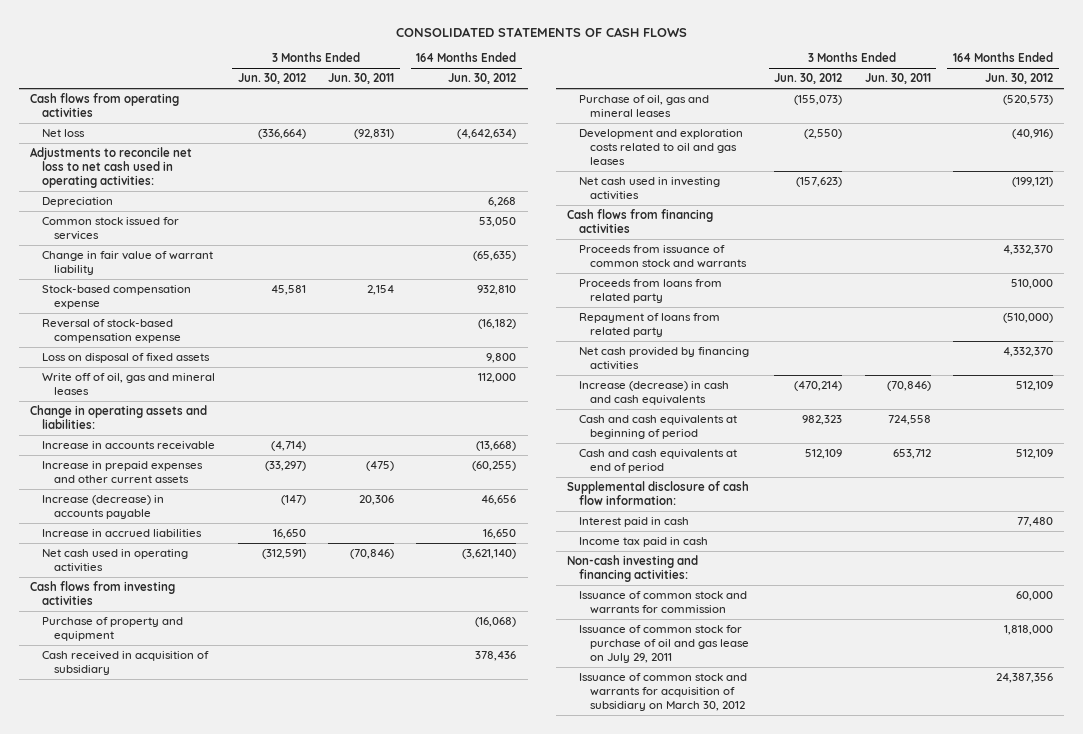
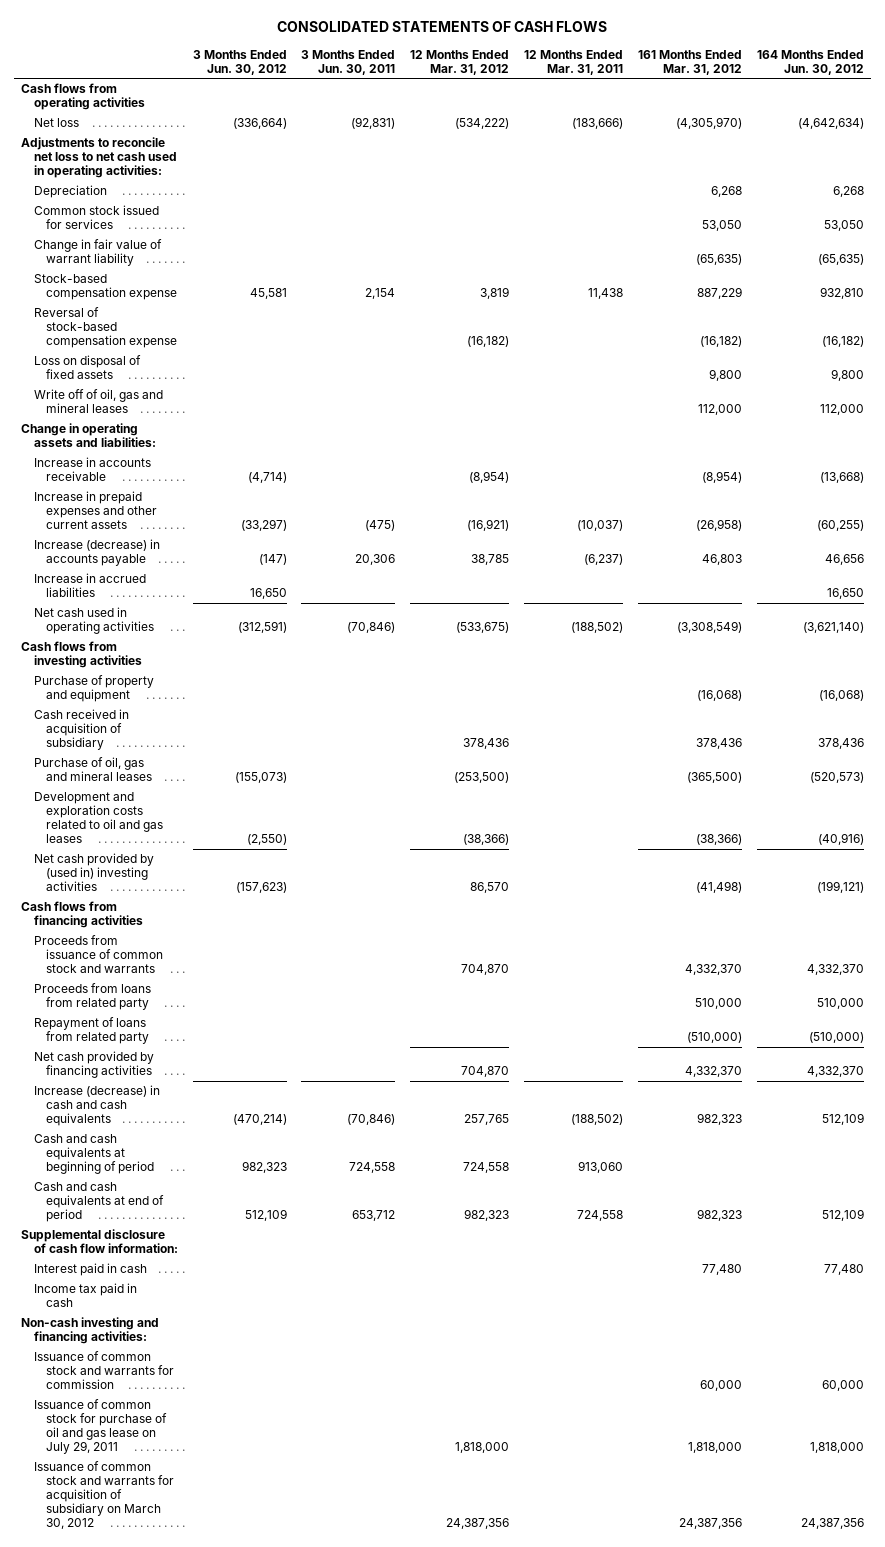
none -> [410,49,510,75] 12 Months Ended Mar. 31, 2012
none -> [524,49,624,75] 12 Months Ended Mar. 31, 2011
none -> [637,49,742,75] 161 Months Ended Mar. 31, 2012
[578,177,720,200] Net cash used in investing activities -> [33,853,154,892] Net cash provided by (used in) investing activities

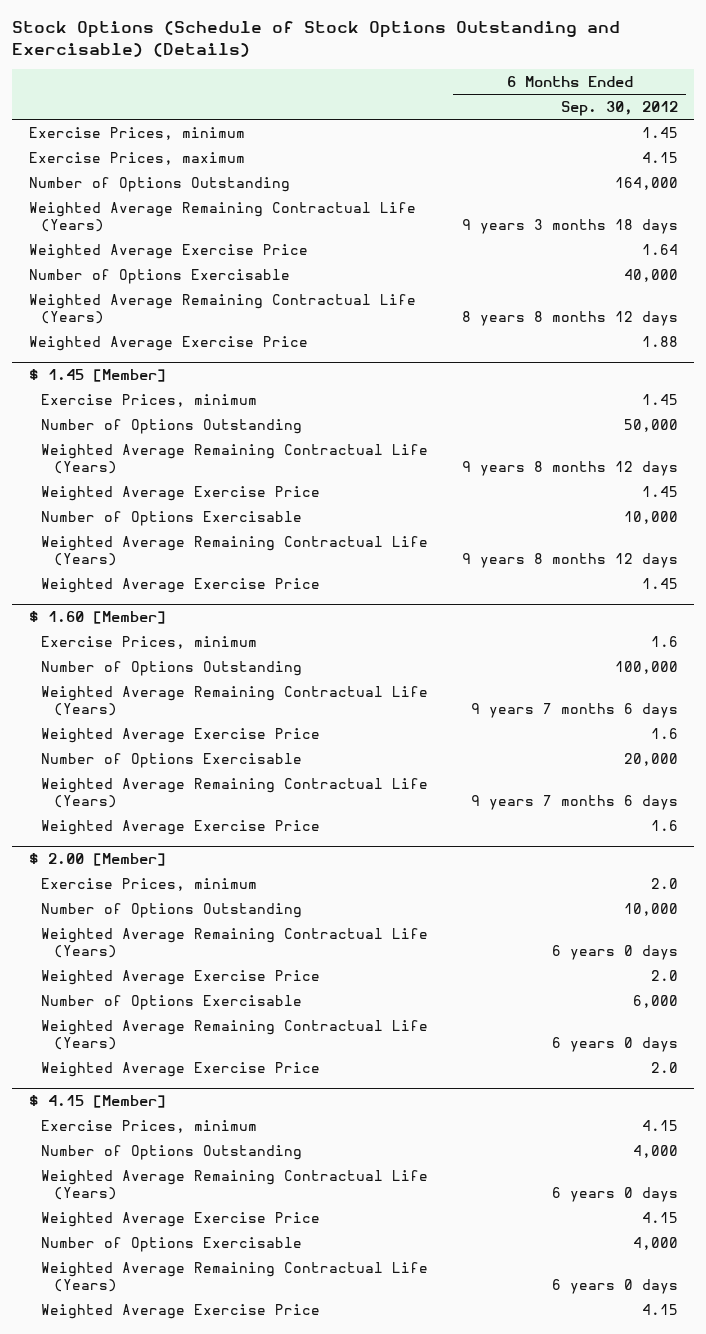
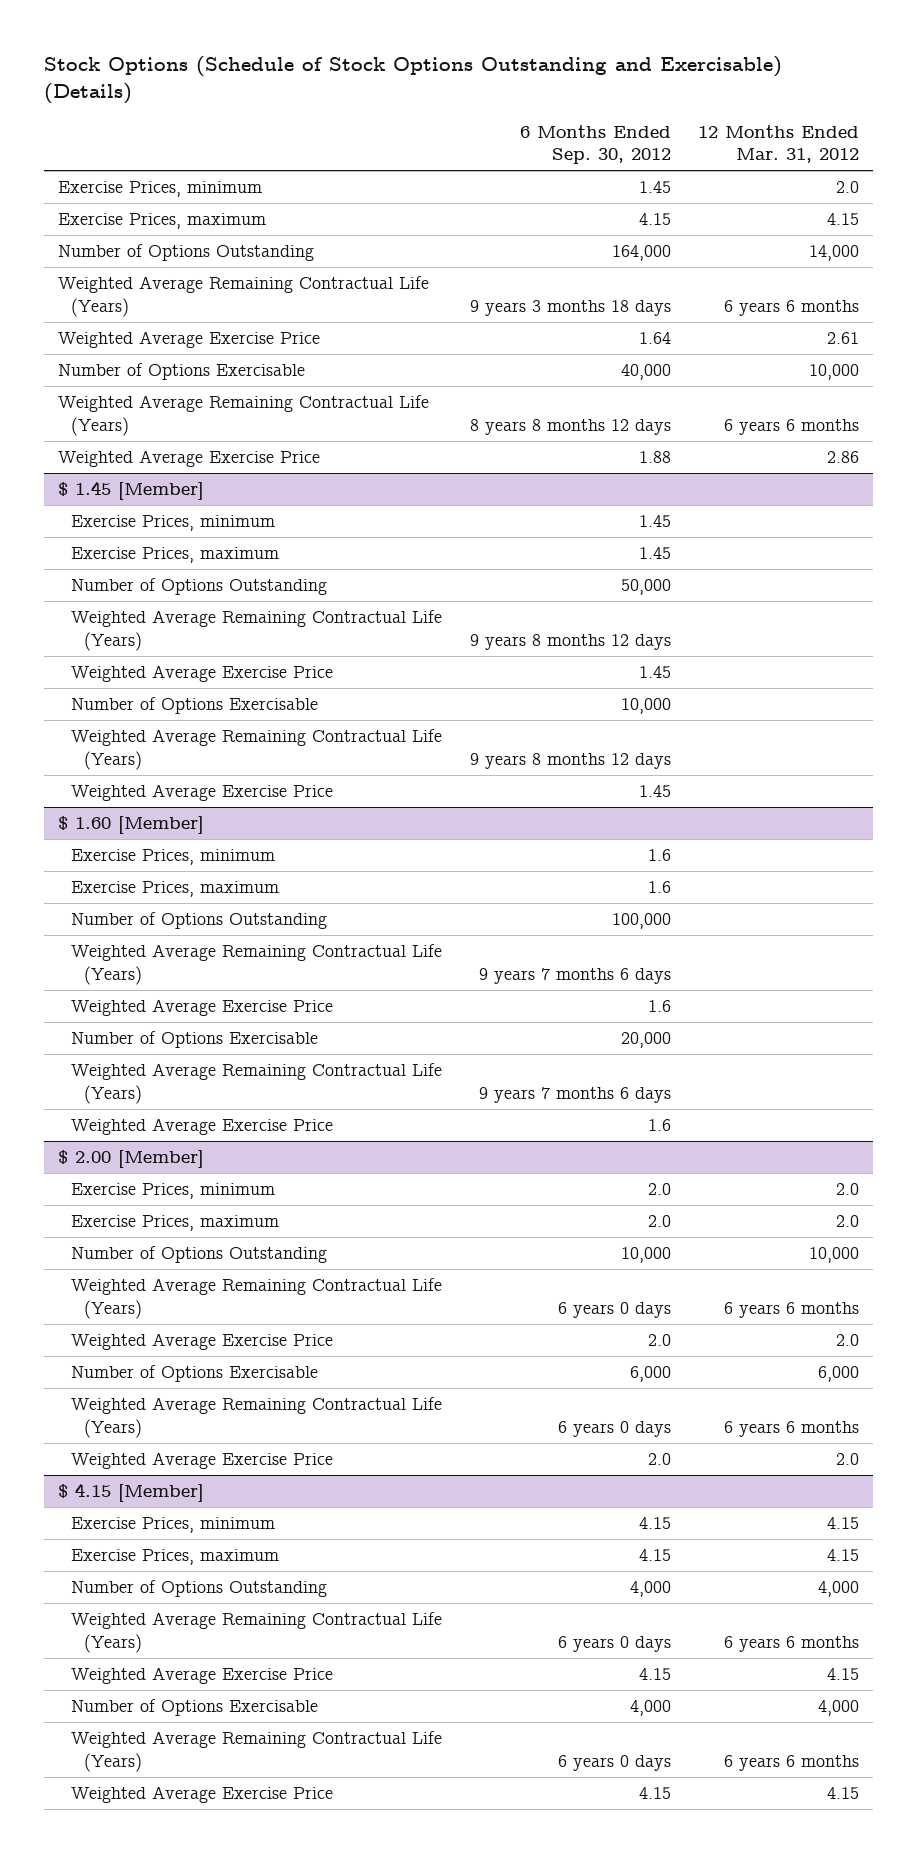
none -> [698,124,860,164] 12 Months Ended Mar. 31, 2012
none -> [71,547,280,564] Exercise Prices, maximum
none -> [71,881,280,898] Exercise Prices, maximum
none -> [71,1215,280,1232] Exercise Prices, maximum
none -> [71,1549,280,1566] Exercise Prices, maximum

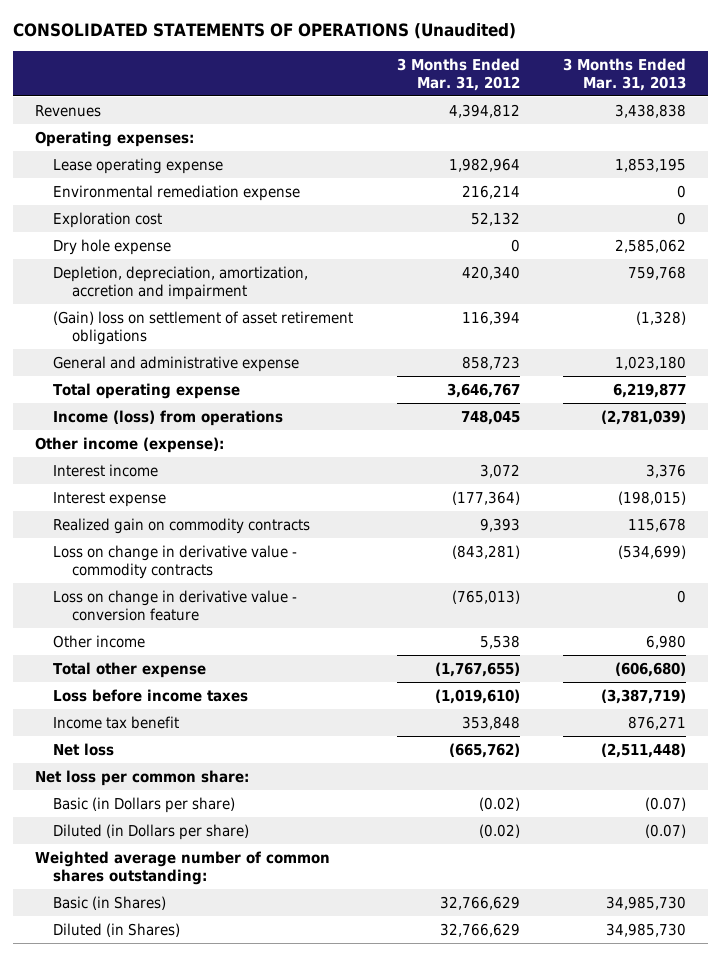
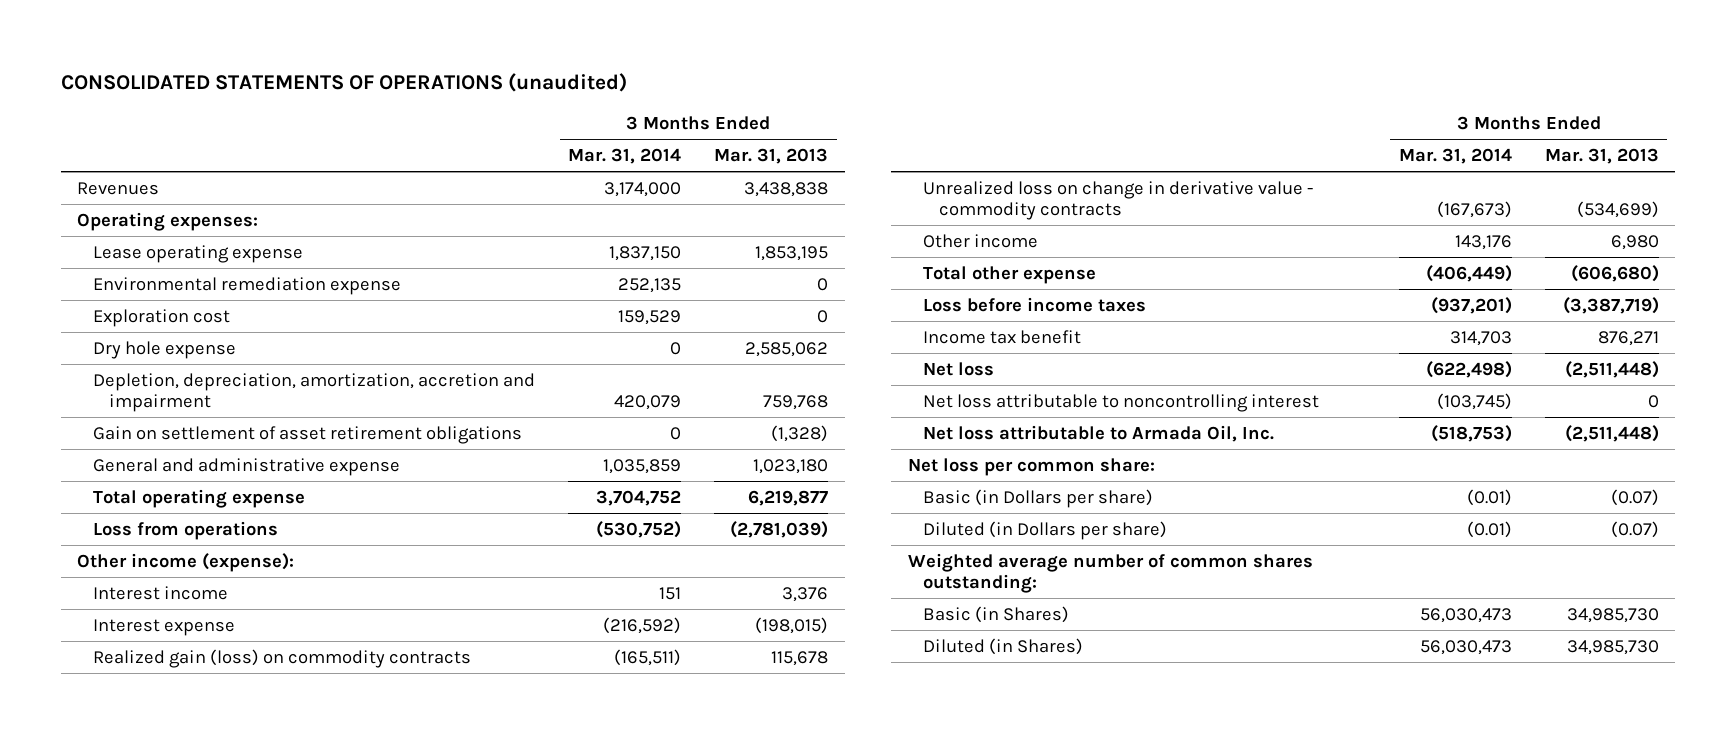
[13,23,517,40] CONSOLIDATED STATEMENTS OF OPERATIONS (Unaudited) -> [60,73,627,93] CONSOLIDATED STATEMENTS OF OPERATIONS (unaudited)
[396,57,520,91] 3 Months Ended Mar. 31, 2012 -> none
none -> [568,148,682,165] Mar. 31, 2014
[53,310,354,345] (Gain) loss on settlement of asset retirement obligations -> [93,425,523,444] Gain on settlement of asset retirement obligations
[53,409,284,426] Income (loss) from operations -> [93,520,279,540] Loss from operations
[53,544,298,579] Loss on change in derivative value - commodity contracts -> none
[53,517,311,534] Realized gain on commodity contracts -> [93,648,472,668] Realized gain (loss) on commodity contracts
[53,589,298,621] Loss on change in derivative value - conversion feature -> [923,180,1314,221] Unrealized loss on change in derivative value - commodity contracts
[677,589,687,603] 0 -> [1576,201,1659,219] (534,699)
none -> [923,393,1320,412] Net loss attributable to noncontrolling interest
none -> [923,424,1275,442] Net loss attributable to Armada Oil, Inc.

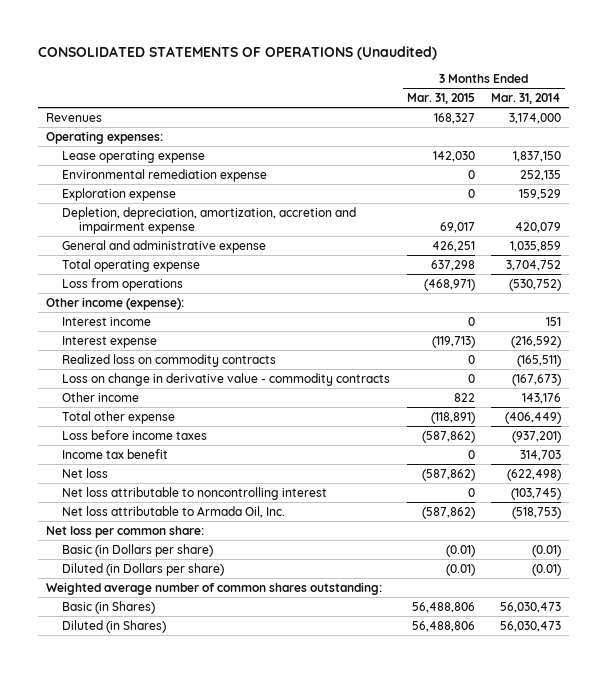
[60,73,627,93] CONSOLIDATED STATEMENTS OF OPERATIONS (unaudited) -> [38,45,438,60] CONSOLIDATED STATEMENTS OF OPERATIONS (Unaudited)
[714,148,829,165] Mar. 31, 2013 -> none
none -> [406,93,475,105] Mar. 31, 2015
[93,340,237,359] Dry hole expense -> none
[93,425,523,444] Gain on settlement of asset retirement obligations -> none
[93,308,231,327] Exploration cost -> [62,187,177,201] Exploration expense
[93,372,536,413] Depletion, depreciation, amortization, accretion and impairment -> [62,206,357,235] Depletion, depreciation, amortization, accretion and impairment expense
[93,648,472,668] Realized gain (loss) on commodity contracts -> [62,353,277,367] Realized loss on commodity contracts
[923,180,1314,221] Unrealized loss on change in derivative value - commodity contracts -> [62,372,391,386] Loss on change in derivative value - commodity contracts

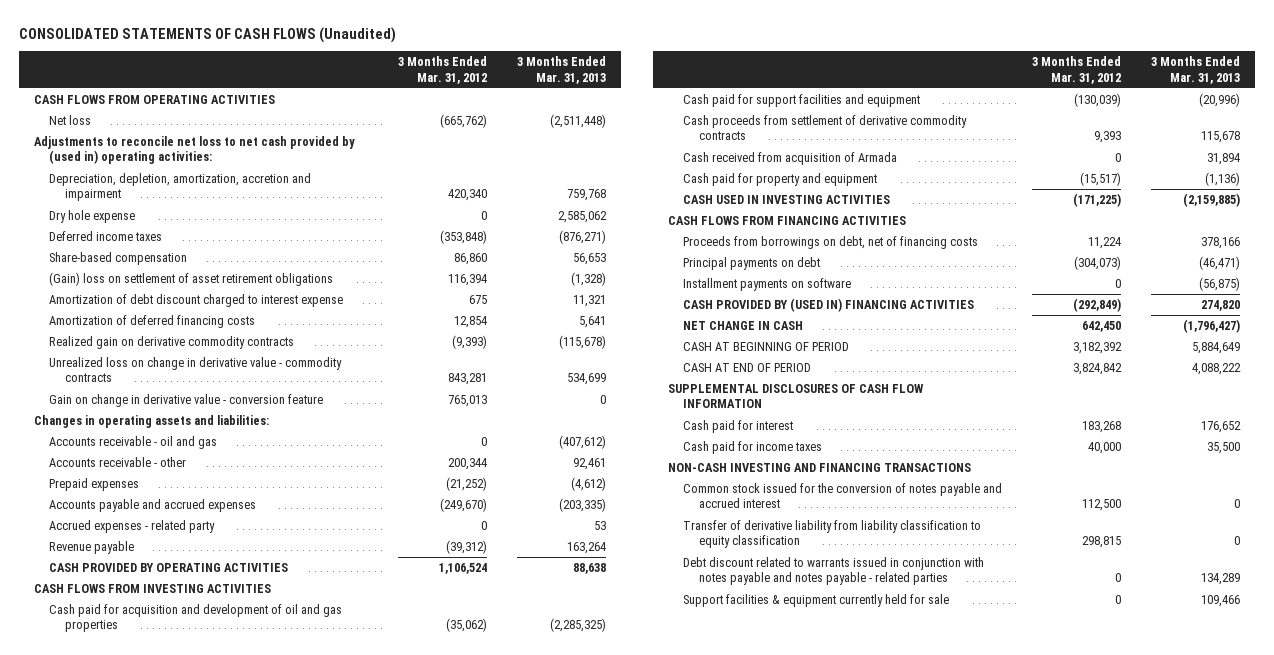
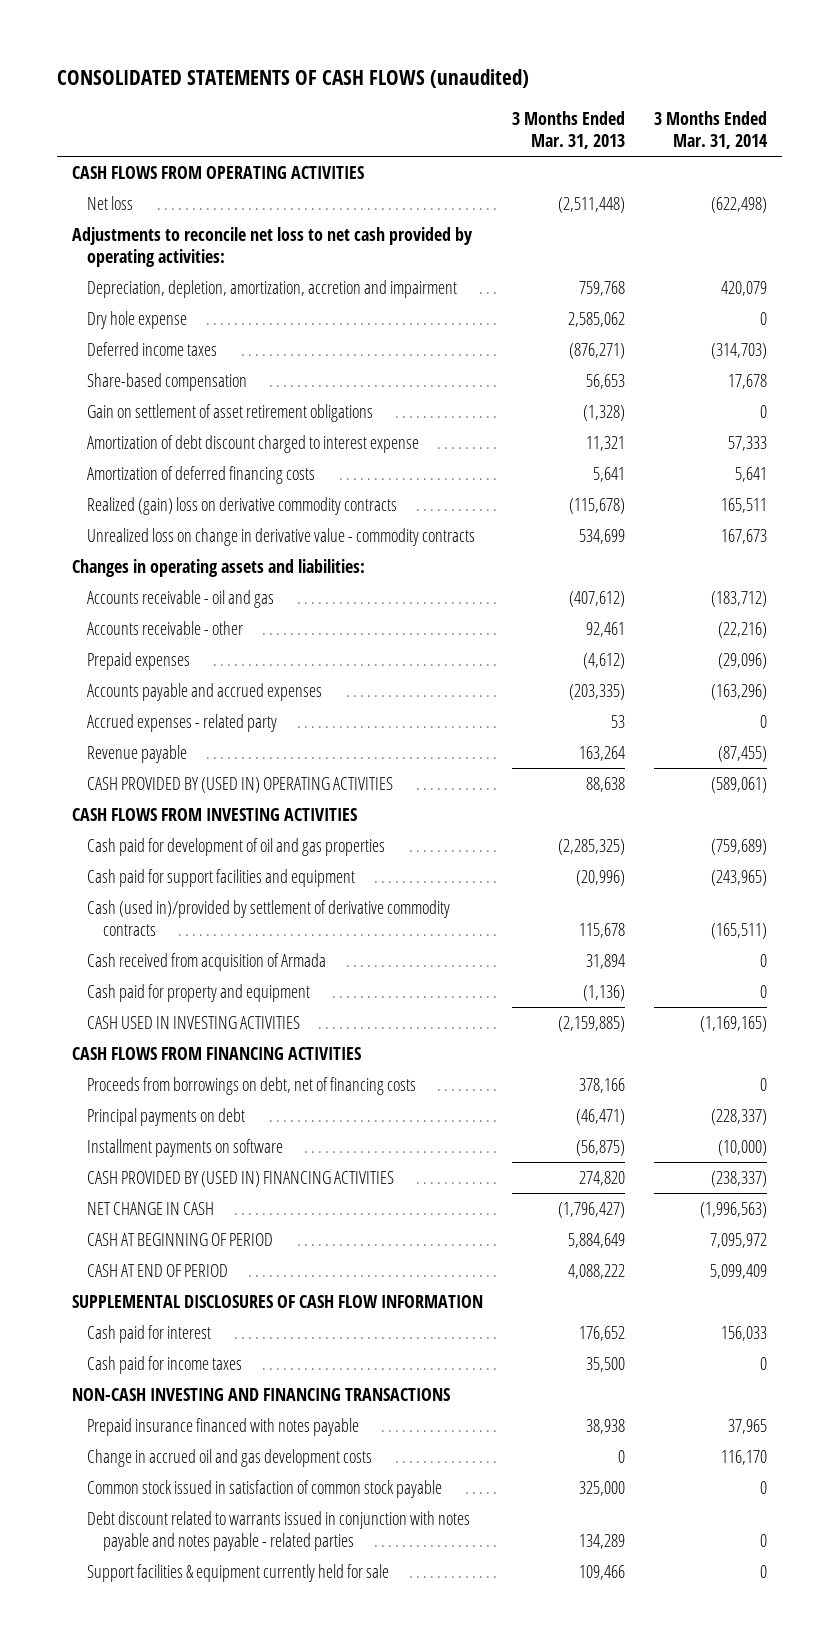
[18,26,396,43] CONSOLIDATED STATEMENTS OF CASH FLOWS (Unaudited) -> [57,69,530,89] CONSOLIDATED STATEMENTS OF CASH FLOWS (unaudited)
[398,56,488,84] 3 Months Ended Mar. 31, 2012 -> none
none -> [654,110,769,150] 3 Months Ended Mar. 31, 2014
[33,136,355,165] Adjustments to reconcile net loss to net cash provided by (used in) operating activities: -> [71,226,473,268] Adjustments to reconcile net loss to net cash provided by operating activities:
[49,272,334,287] (Gain) loss on settlement of asset retirement obligations -> [87,403,374,422] Gain on settlement of asset retirement obligations
[49,336,295,350] Realized gain on derivative commodity contracts -> [87,496,398,515] Realized (gain) loss on derivative commodity contracts
[49,394,324,408] Gain on change in derivative value - conversion feature -> none
[49,563,289,573] CASH PROVIDED BY OPERATING ACTIVITIES -> [87,776,394,793] CASH PROVIDED BY (USED IN) OPERATING ACTIVITIES
[49,604,343,633] Cash paid for acquisition and development of oil and gas properties -> [87,837,386,856] Cash paid for development of oil and gas properties
[683,115,968,141] Cash proceeds from settlement of derivative commodity contracts -> [87,899,451,937] Cash (used in)/provided by settlement of derivative commodity contracts
[683,483,1003,509] Common stock issued for the conversion of notes payable and accrued interest -> none
[683,520,982,549] Transfer of derivative liability from liability classification to equity classification -> none
none -> [87,1417,360,1436] Prepaid insurance financed with notes payable
none -> [87,1448,373,1467] Change in accrued oil and gas development costs
none -> [87,1479,443,1498] Common stock issued in satisfaction of common stock payable

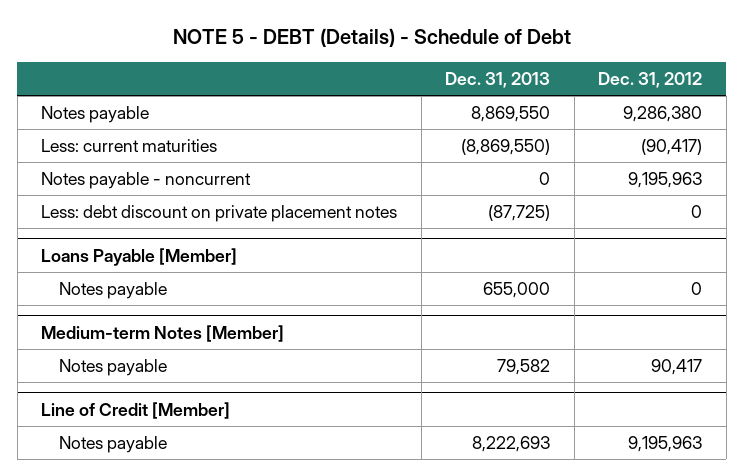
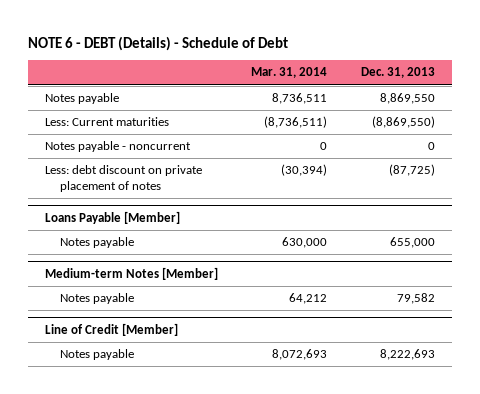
[172,28,571,48] NOTE 5 - DEBT (Details) - Schedule of Debt -> [28,35,289,51] NOTE 6 - DEBT (Details) - Schedule of Debt
[598,71,703,88] Dec. 31, 2012 -> none
none -> [251,67,328,79] Mar. 31, 2014
[41,139,218,153] Less: current maturities -> [44,117,169,127] Less: Current maturities
[41,205,398,223] Less: debt discount on private placement notes -> [44,165,202,193] Less: debt discount on private placement of notes

